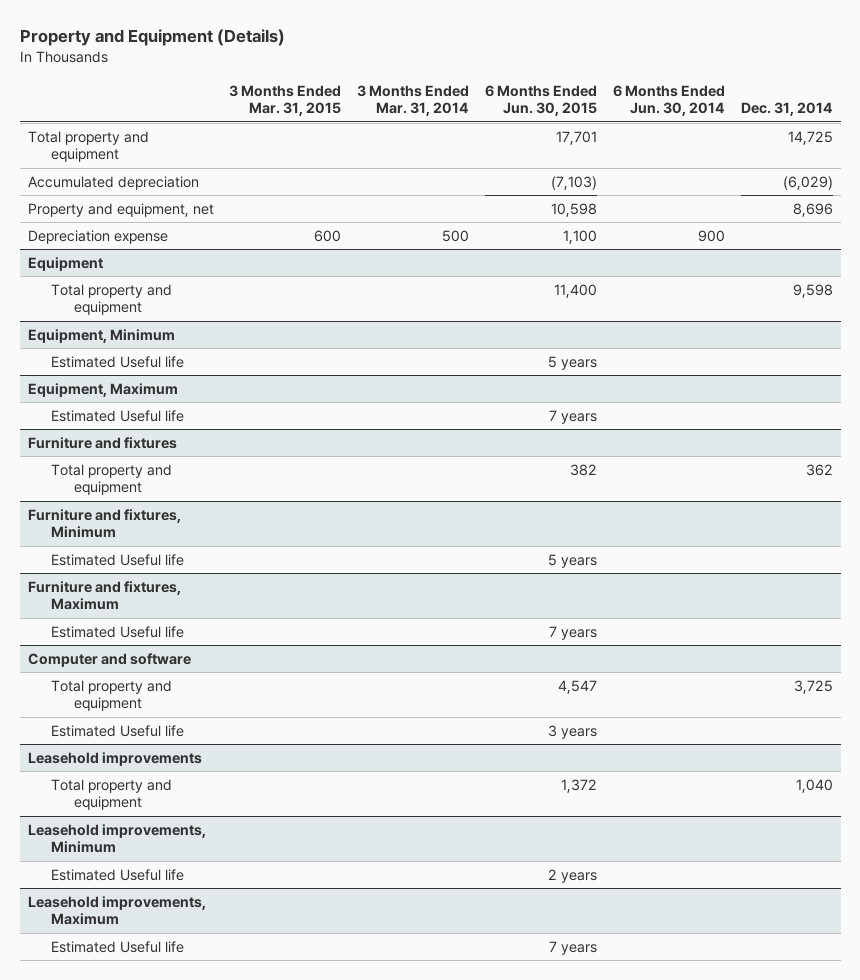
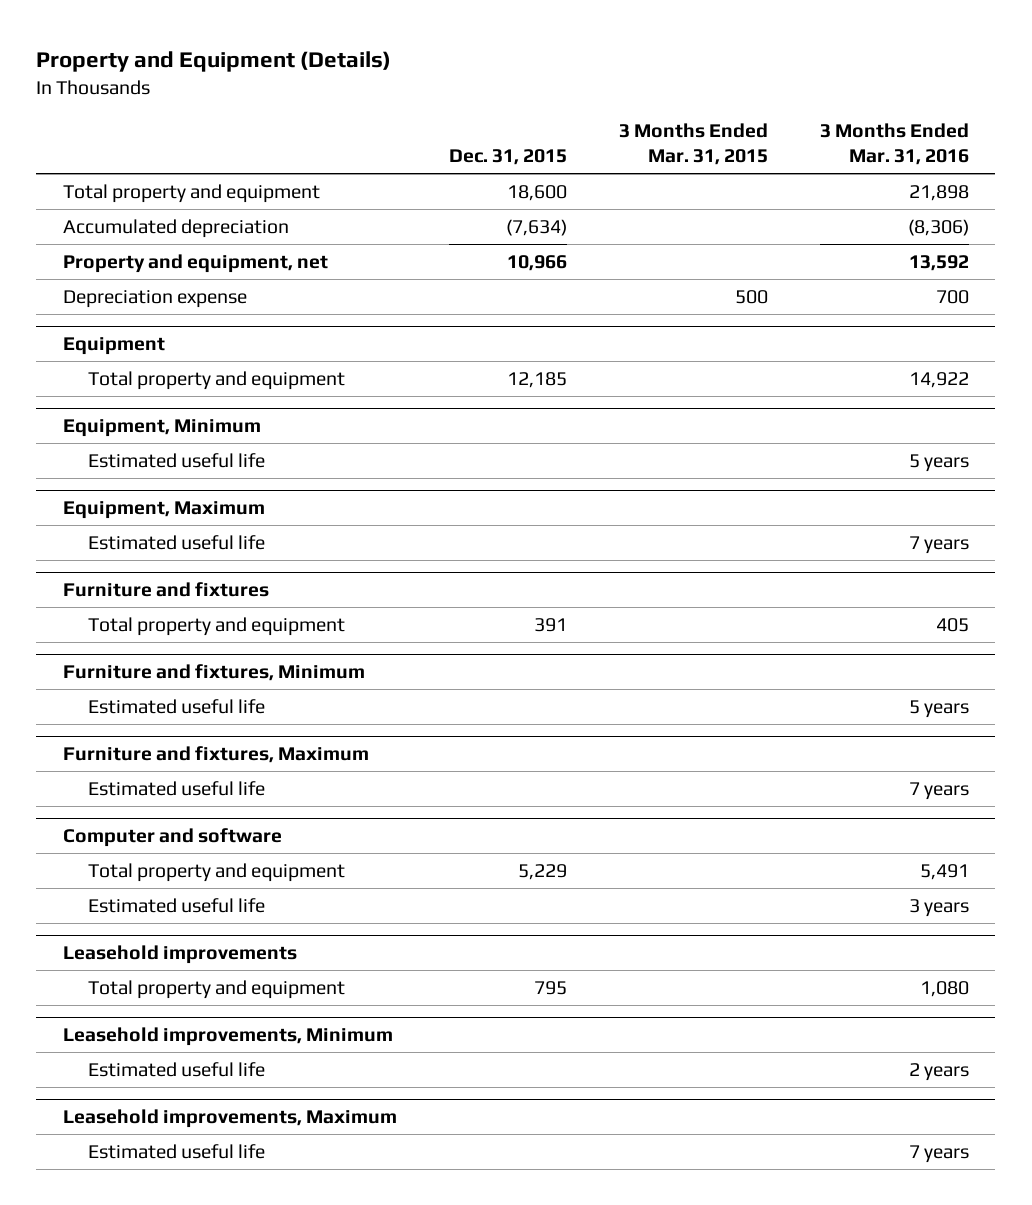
[357,84,470,117] 3 Months Ended Mar. 31, 2014 -> none
[485,84,598,117] 6 Months Ended Jun. 30, 2015 -> none
[612,84,725,117] 6 Months Ended Jun. 30, 2014 -> none
[740,102,833,117] Dec. 31, 2014 -> none
none -> [448,149,567,166] Dec. 31, 2015
none -> [820,123,970,166] 3 Months Ended Mar. 31, 2016
[314,229,342,242] 600 -> [735,289,769,304] 500
[50,355,184,368] Estimated Useful life -> [88,452,266,468] Estimated useful life
[50,409,184,422] Estimated Useful life -> [88,534,266,550] Estimated useful life
[50,553,184,566] Estimated Useful life -> [88,698,266,714] Estimated useful life
[50,625,184,638] Estimated Useful life -> [88,780,266,796] Estimated useful life
[50,724,184,737] Estimated Useful life -> [88,897,266,913] Estimated useful life
[50,868,184,881] Estimated Useful life -> [88,1061,266,1077] Estimated useful life
[50,940,184,953] Estimated Useful life -> [88,1143,266,1159] Estimated useful life

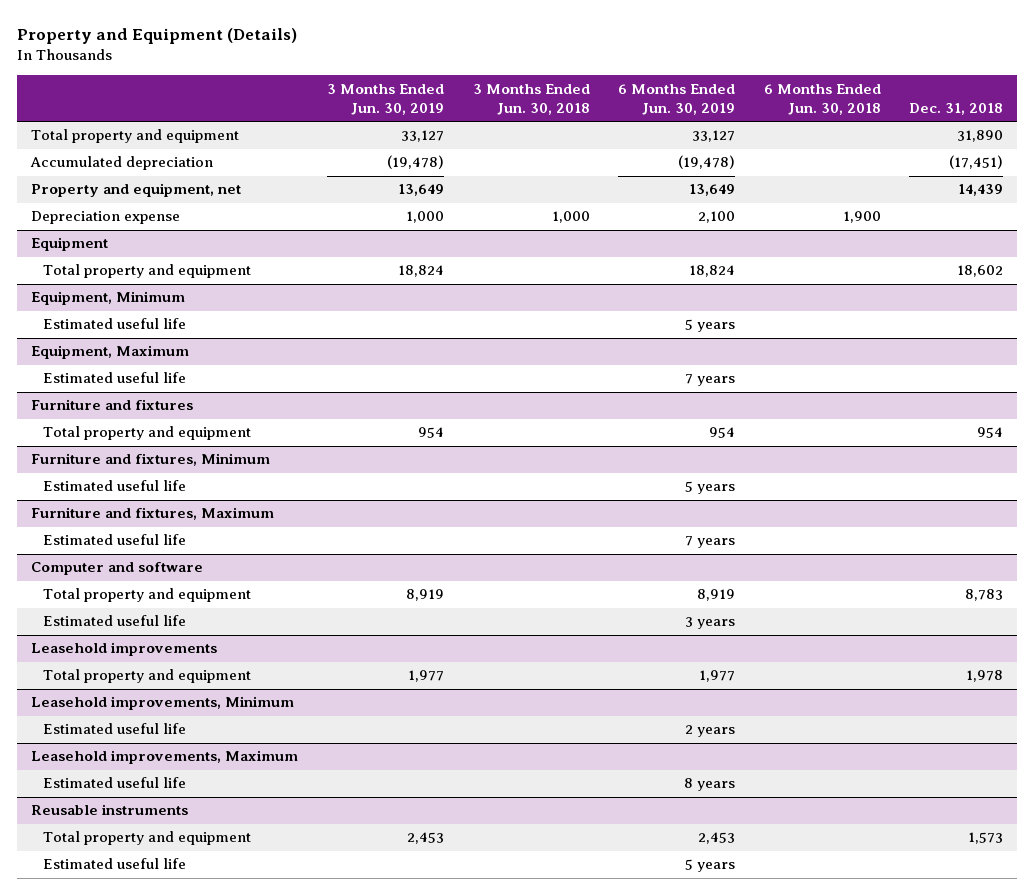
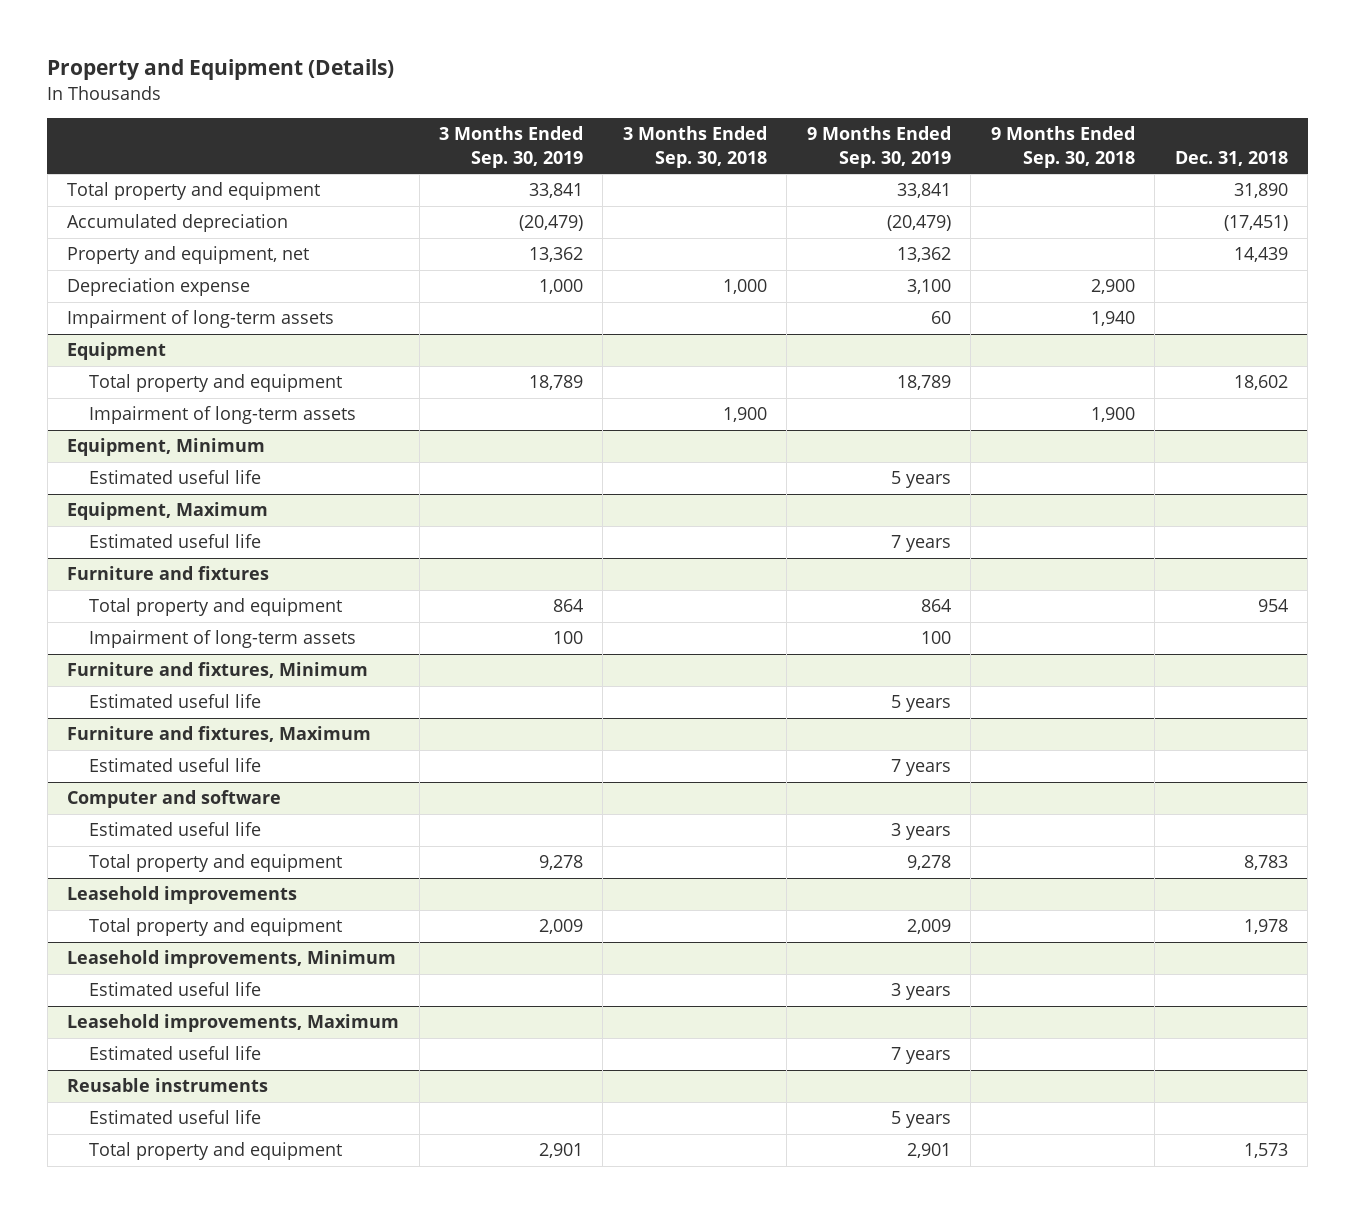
[326,83,444,116] 3 Months Ended Jun. 30, 2019 -> none
[472,83,590,116] 3 Months Ended Jun. 30, 2018 -> none
[618,83,736,116] 6 Months Ended Jun. 30, 2019 -> none
[763,83,881,116] 6 Months Ended Jun. 30, 2018 -> none
none -> [439,126,584,168] 3 Months Ended Sep. 30, 2019
none -> [622,126,767,168] 3 Months Ended Sep. 30, 2018
none -> [806,126,951,168] 9 Months Ended Sep. 30, 2019
none -> [990,126,1135,168] 9 Months Ended Sep. 30, 2018
none -> [67,310,335,329] Impairment of long-term assets
none -> [89,406,357,425] Impairment of long-term assets
none -> [89,630,357,649] Impairment of long-term assets
[43,588,252,603] Total property and equipment -> [89,854,343,873] Total property and equipment
[43,831,252,846] Total property and equipment -> [89,1142,343,1161] Total property and equipment

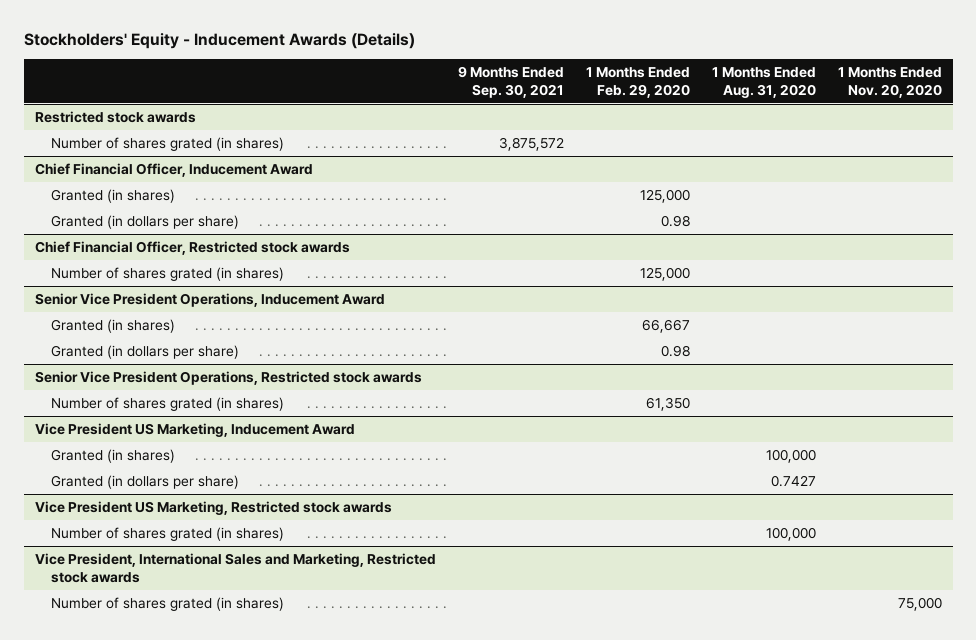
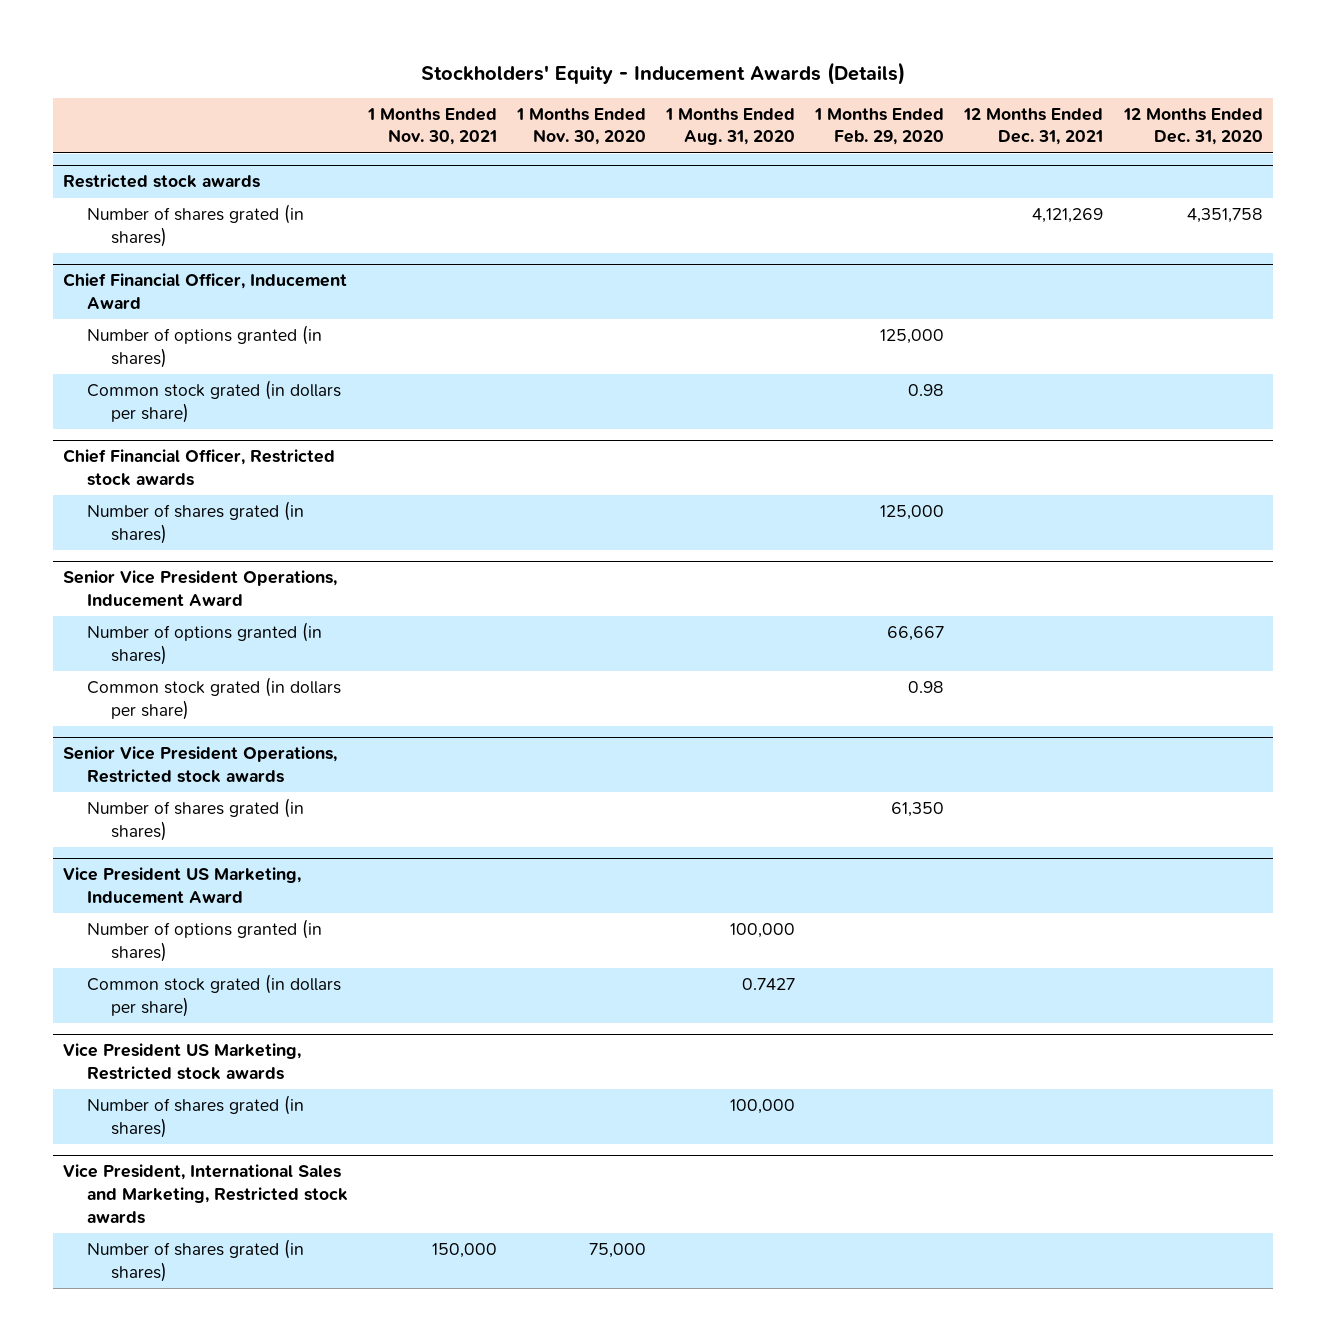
[457,65,564,98] 9 Months Ended Sep. 30, 2021 -> none
[837,66,942,98] 1 Months Ended Nov. 20, 2020 -> none
none -> [367,107,498,146] 1 Months Ended Nov. 30, 2021
none -> [516,107,647,146] 1 Months Ended Nov. 30, 2020
none -> [963,107,1104,146] 12 Months Ended Dec. 31, 2021
none -> [1122,107,1263,146] 12 Months Ended Dec. 31, 2020
[50,188,175,203] Granted (in shares) -> [86,325,322,368] Number of options granted (in shares)
[50,214,239,229] Granted (in dollars per share) -> [86,380,341,423] Common stock grated (in dollars per share)
[50,318,175,333] Granted (in shares) -> [86,622,322,665] Number of options granted (in shares)
[50,344,239,359] Granted (in dollars per share) -> [86,677,341,720] Common stock grated (in dollars per share)
[50,448,175,463] Granted (in shares) -> [86,919,322,962] Number of options granted (in shares)
[50,474,239,489] Granted (in dollars per share) -> [86,974,341,1017] Common stock grated (in dollars per share)

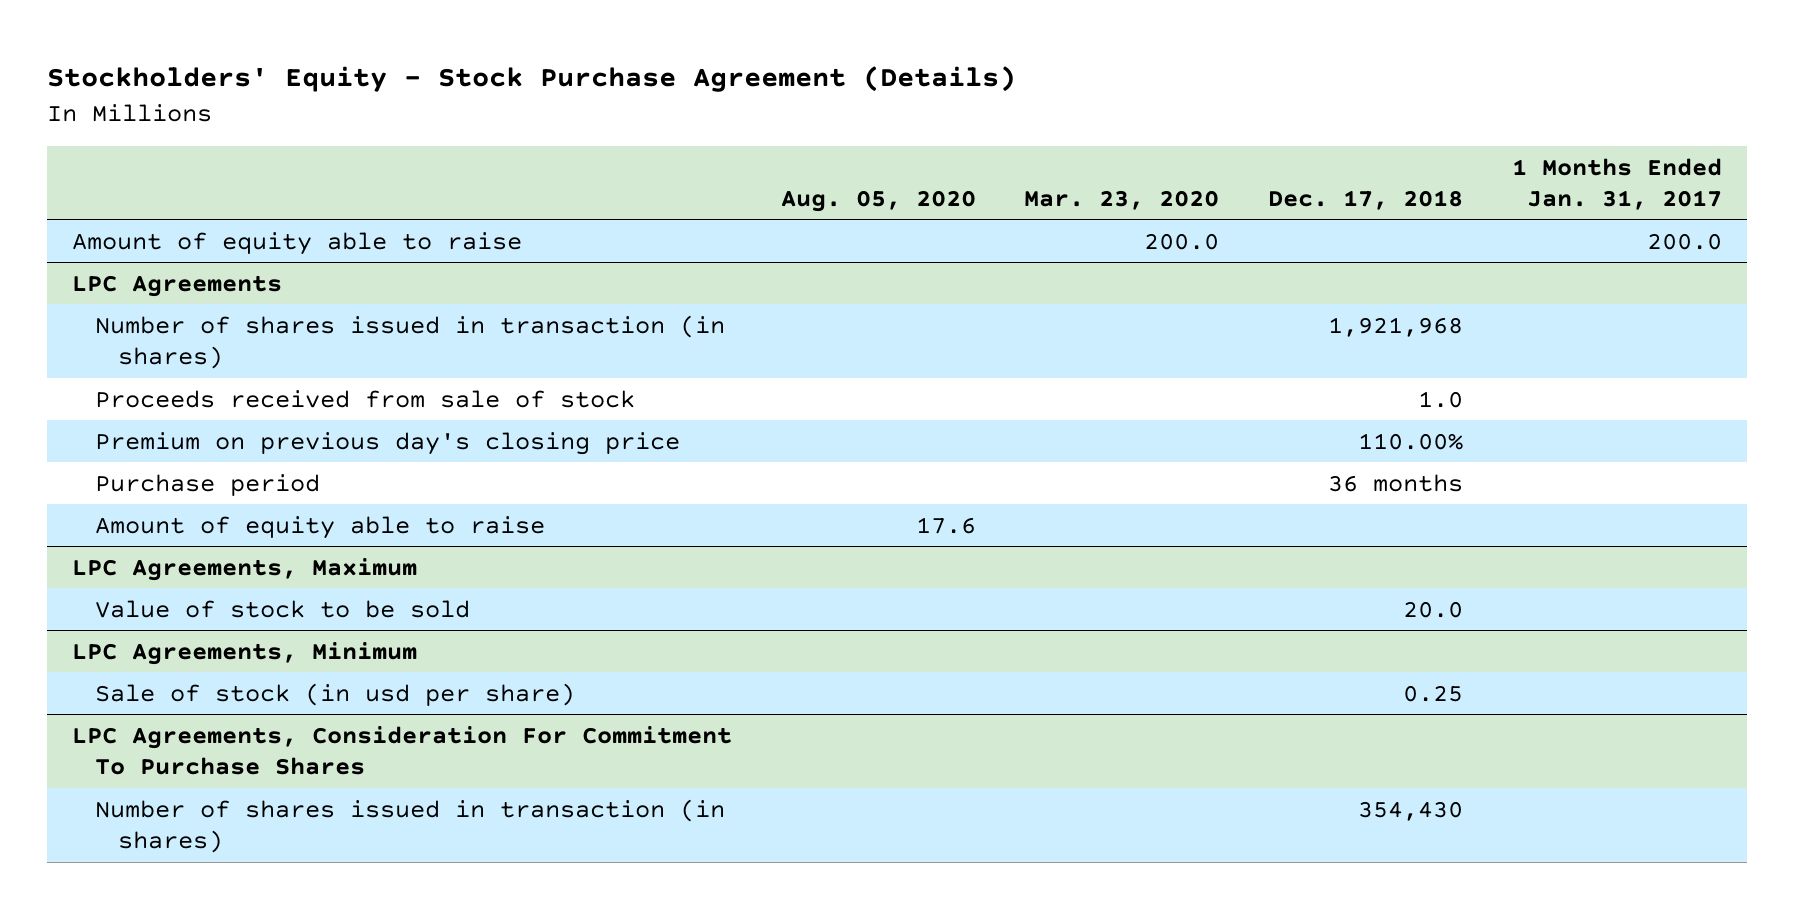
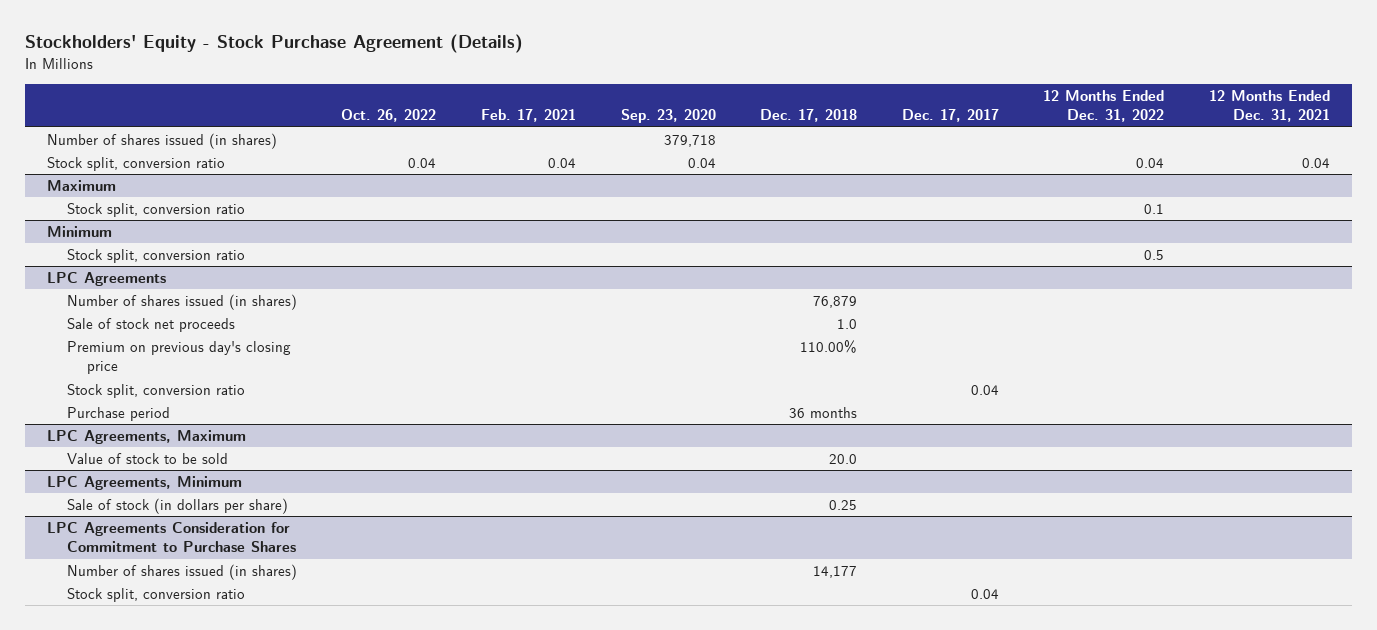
[780,189,976,212] Aug. 05, 2020 -> none
[1024,189,1220,210] Mar. 23, 2020 -> none
[1512,157,1723,210] 1 Months Ended Jan. 31, 2017 -> none
none -> [341,109,437,123] Oct. 26, 2022
none -> [480,109,576,123] Feb. 17, 2021
none -> [620,109,716,124] Sep. 23, 2020
none -> [901,109,999,123] Dec. 17, 2017
none -> [1043,90,1165,123] 12 Months Ended Dec. 31, 2022
none -> [1208,90,1330,123] 12 Months Ended Dec. 31, 2021
[71,231,522,255] Amount of equity able to raise -> none
none -> [47,132,278,149] Number of shares issued (in shares)
none -> [47,156,226,171] Stock split, conversion ratio
none -> [47,179,117,191] Maximum
none -> [66,202,245,217] Stock split, conversion ratio
none -> [47,225,113,237] Minimum
none -> [66,248,245,263] Stock split, conversion ratio
[94,314,725,369] Number of shares issued in transaction (in shares) -> [66,293,297,310] Number of shares issued (in shares)
[1328,316,1464,337] 1,921,968 -> [813,295,858,308] 76,879
[94,389,635,408] Proceeds received from sale of stock -> [66,317,235,332] Sale of stock net proceeds
none -> [66,383,245,398] Stock split, conversion ratio
[94,515,545,539] Amount of equity able to raise -> none
[94,682,575,706] Sale of stock (in usd per share) -> [66,497,288,514] Sale of stock (in dollars per share)
[71,725,732,775] LPC Agreements, Consideration For Commitment To Purchase Shares -> [47,521,296,553] LPC Agreements Consideration for Commitment to Purchase Shares
[94,798,725,853] Number of shares issued in transaction (in shares) -> [66,563,297,580] Number of shares issued (in shares)
[1358,800,1464,821] 354,430 -> [813,565,858,578] 14,177
none -> [66,587,245,602] Stock split, conversion ratio

